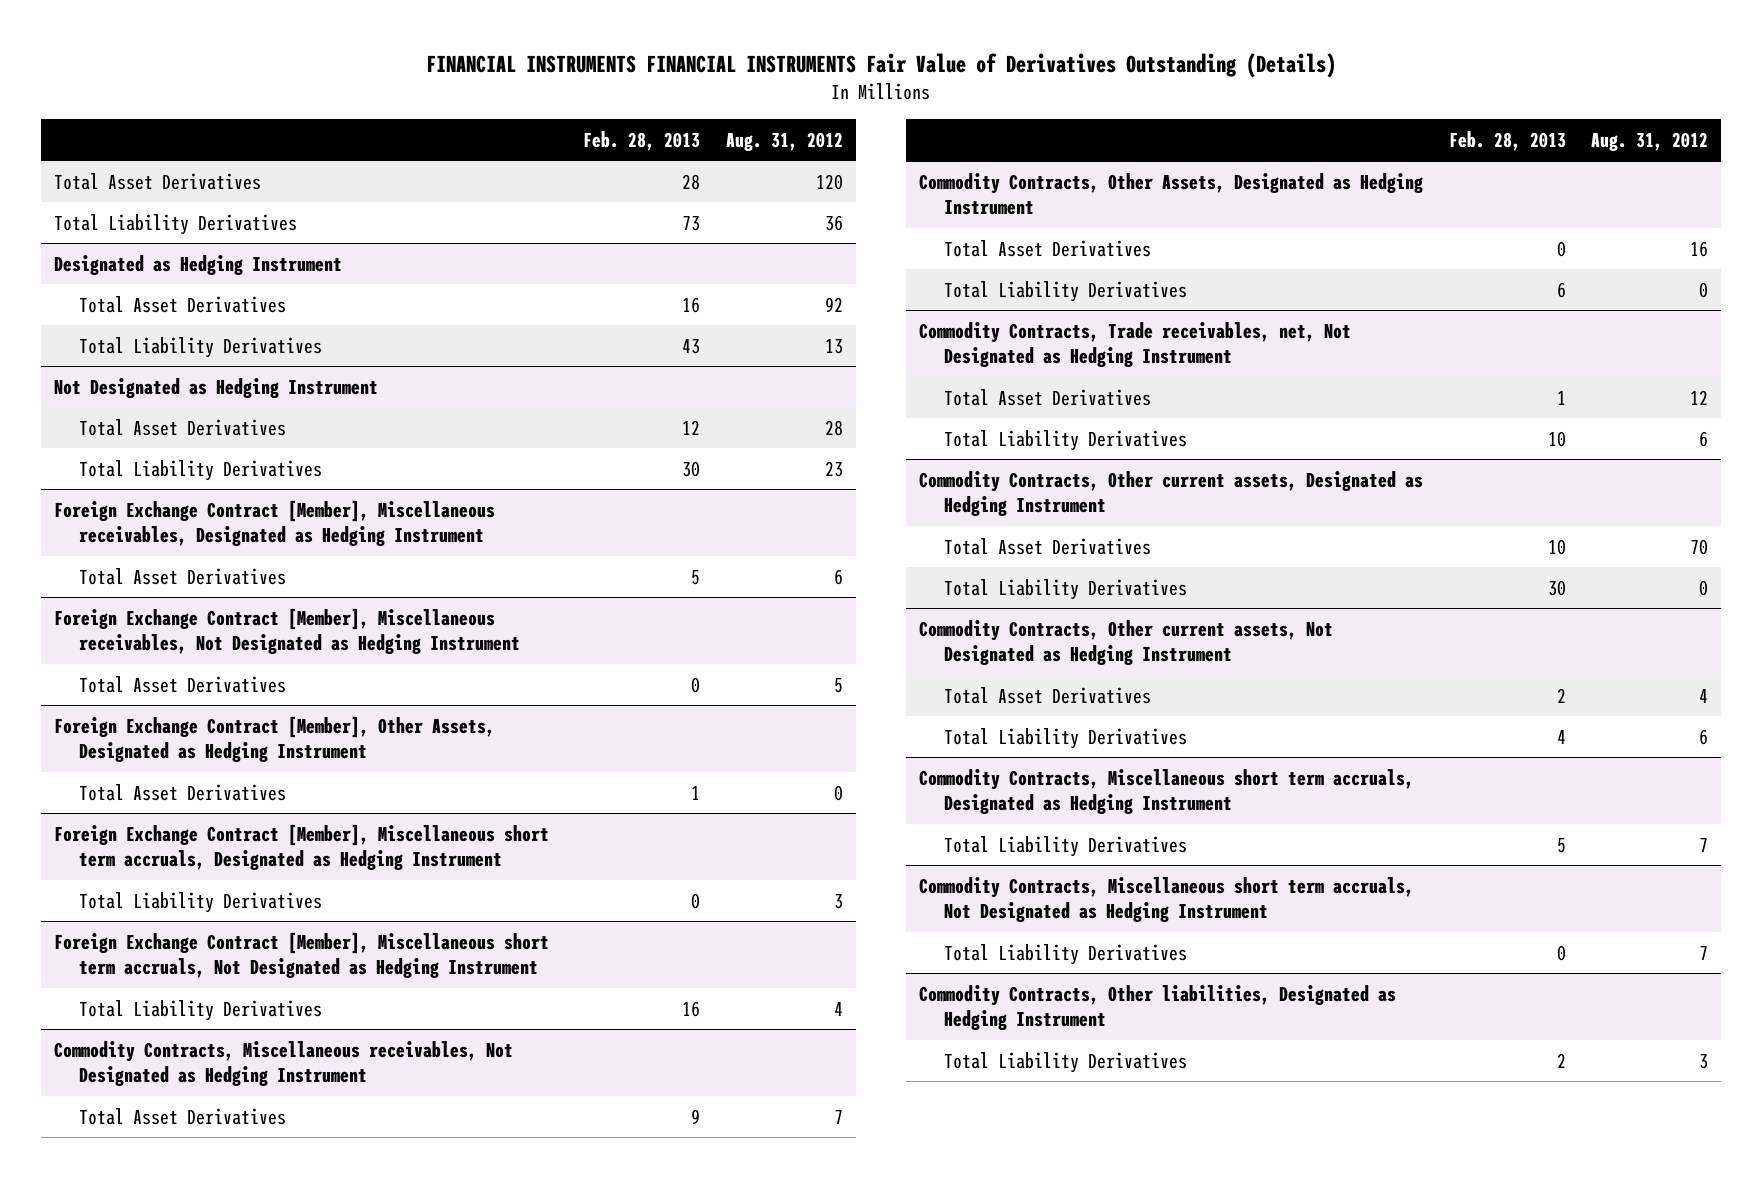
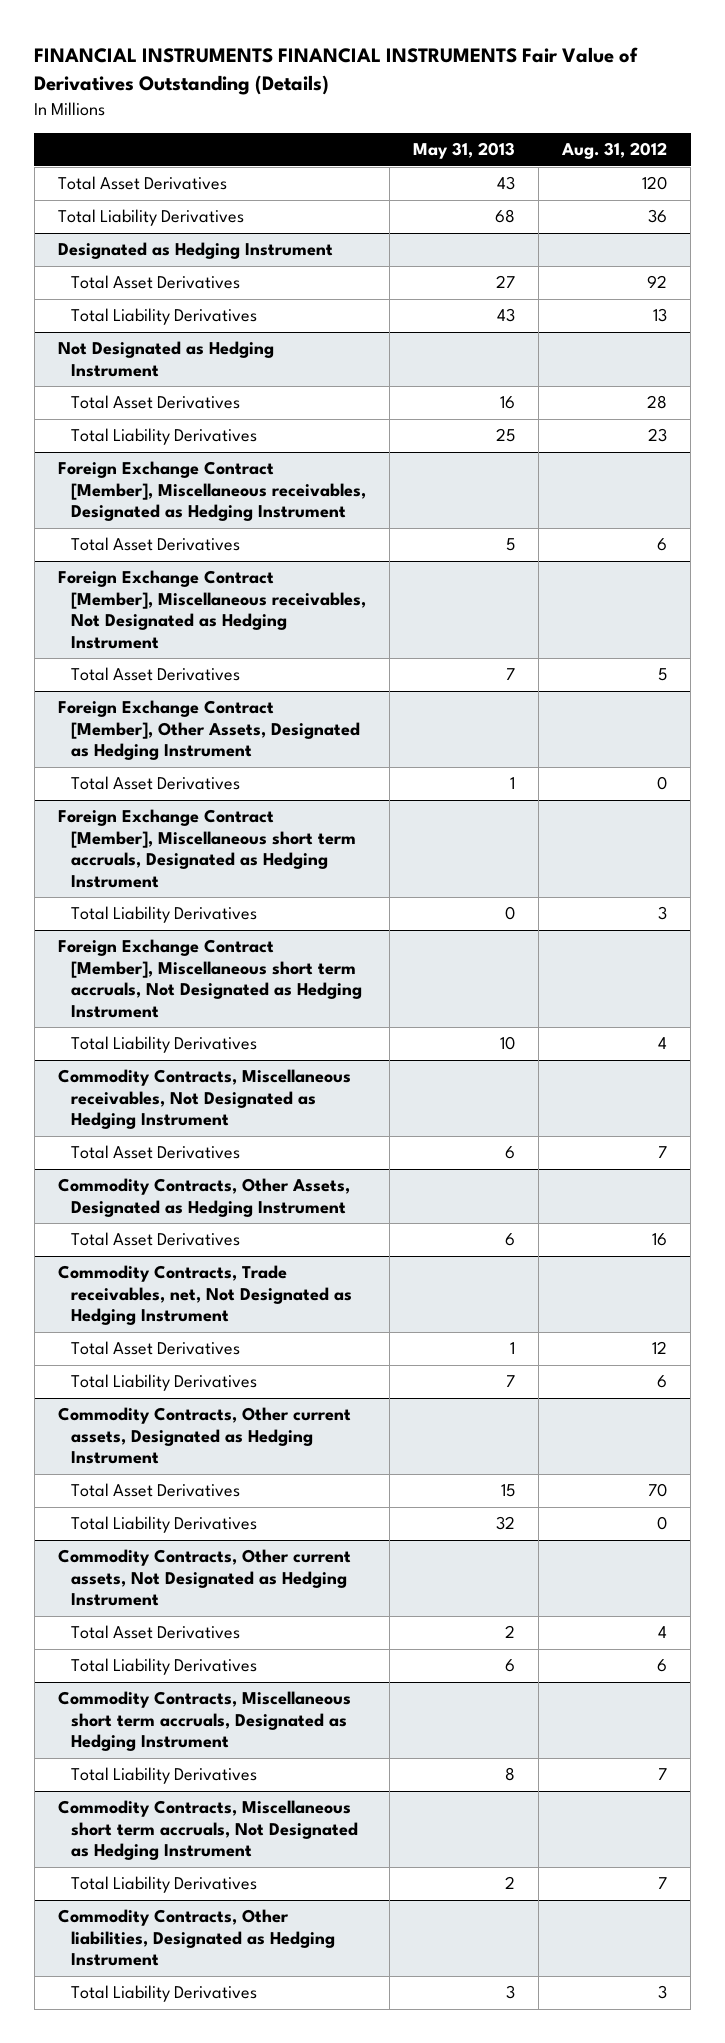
[583,130,701,151] Feb. 28, 2013 -> none
none -> [412,142,515,160] May 31, 2013
[944,280,1188,302] Total Liability Derivatives -> none

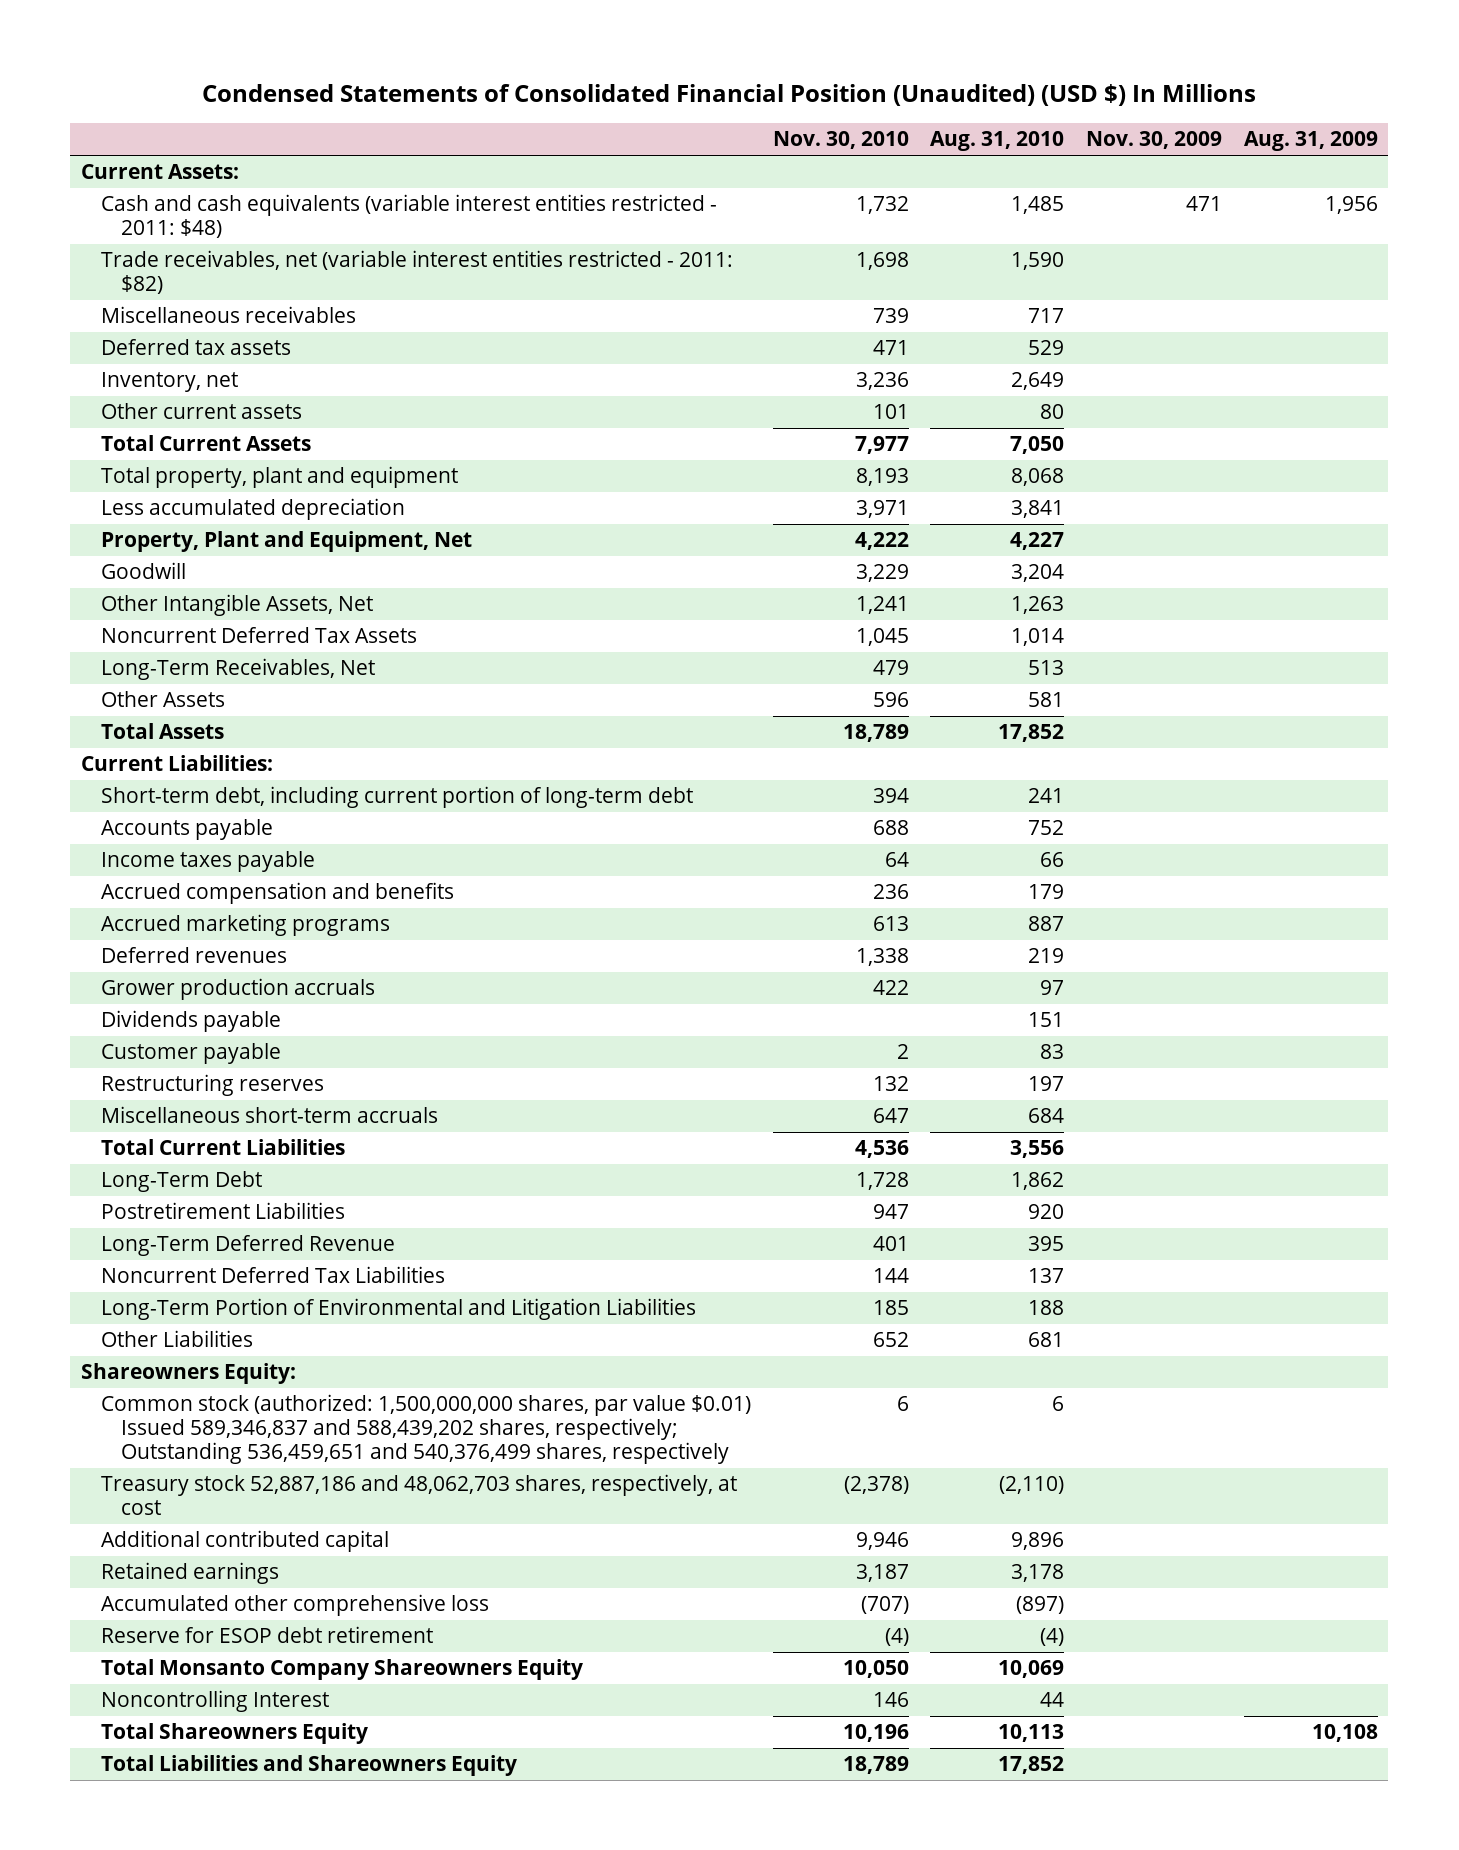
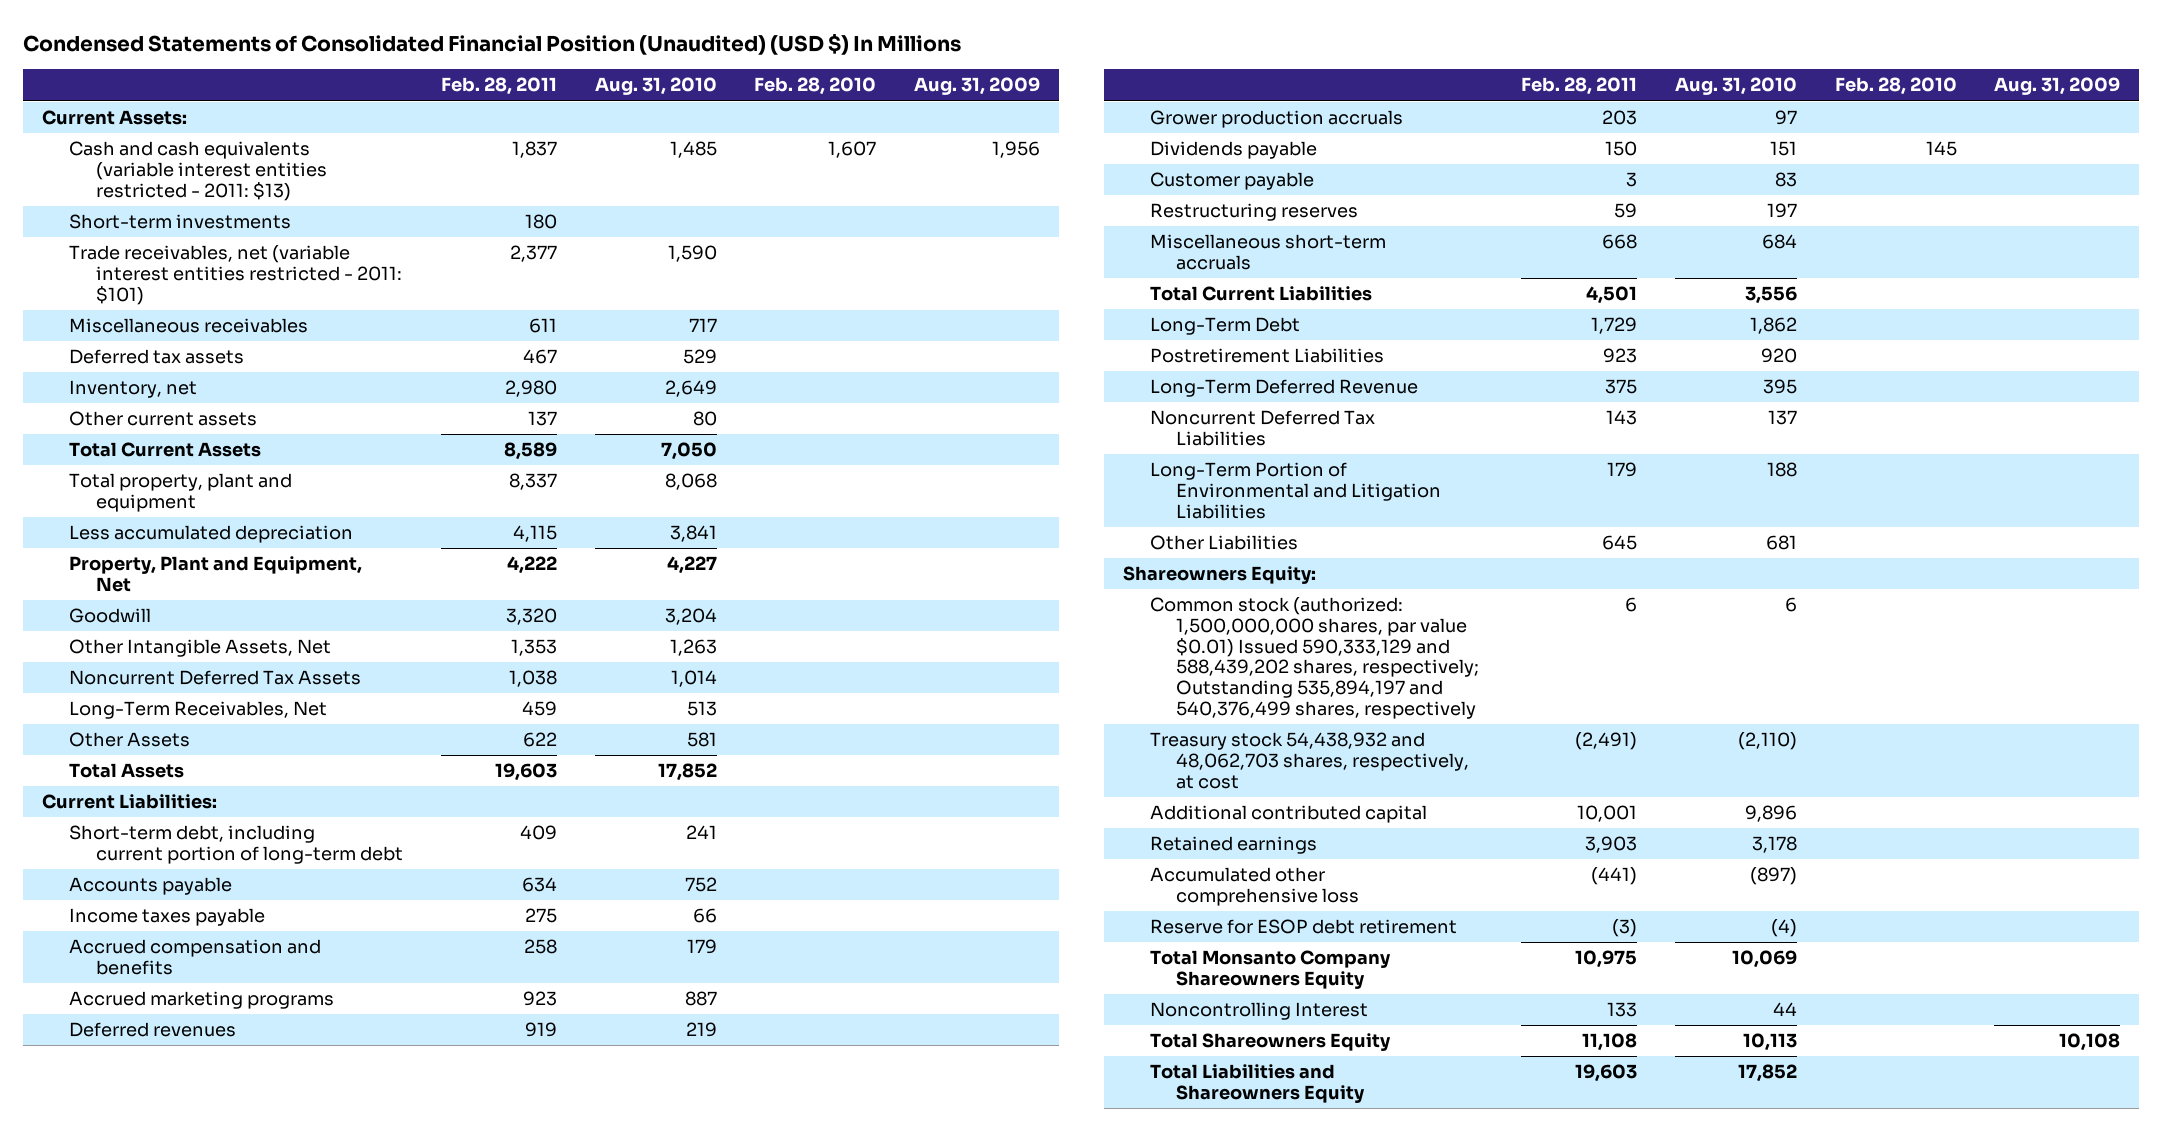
[772,131,909,150] Nov. 30, 2010 -> none
[1085,131,1222,150] Nov. 30, 2009 -> none
none -> [440,77,557,96] Feb. 28, 2011
none -> [754,77,877,96] Feb. 28, 2010
[101,194,718,239] Cash and cash equivalents (variable interest entities restricted - 2011: $48) -> [69,141,328,201] Cash and cash equivalents (variable interest entities restricted - 2011: $13)
none -> [69,214,292,230] Short-term investments
[101,250,734,295] Trade receivables, net (variable interest entities restricted - 2011: $82) -> [69,245,403,305] Trade receivables, net (variable interest entities restricted - 2011: $101)
[101,1394,752,1465] Common stock (authorized: 1,500,000,000 shares, par value $0.01) Issued 589,346,837 and 588,439,202 shares, respectively; Outstanding 536,459,651 and 540,376,499 shares, respectively -> [1149,597,1480,719] Common stock (authorized: 1,500,000,000 shares, par value $0.01) Issued 590,333,129 and 588,439,202 shares, respectively; Outstanding 535,894,197 and 540,376,499 shares, respectively
[101,1474,738,1516] Treasury stock 52,887,186 and 48,062,703 shares, respectively, at cost -> [1149,732,1470,789] Treasury stock 54,438,932 and 48,062,703 shares, respectively, at cost

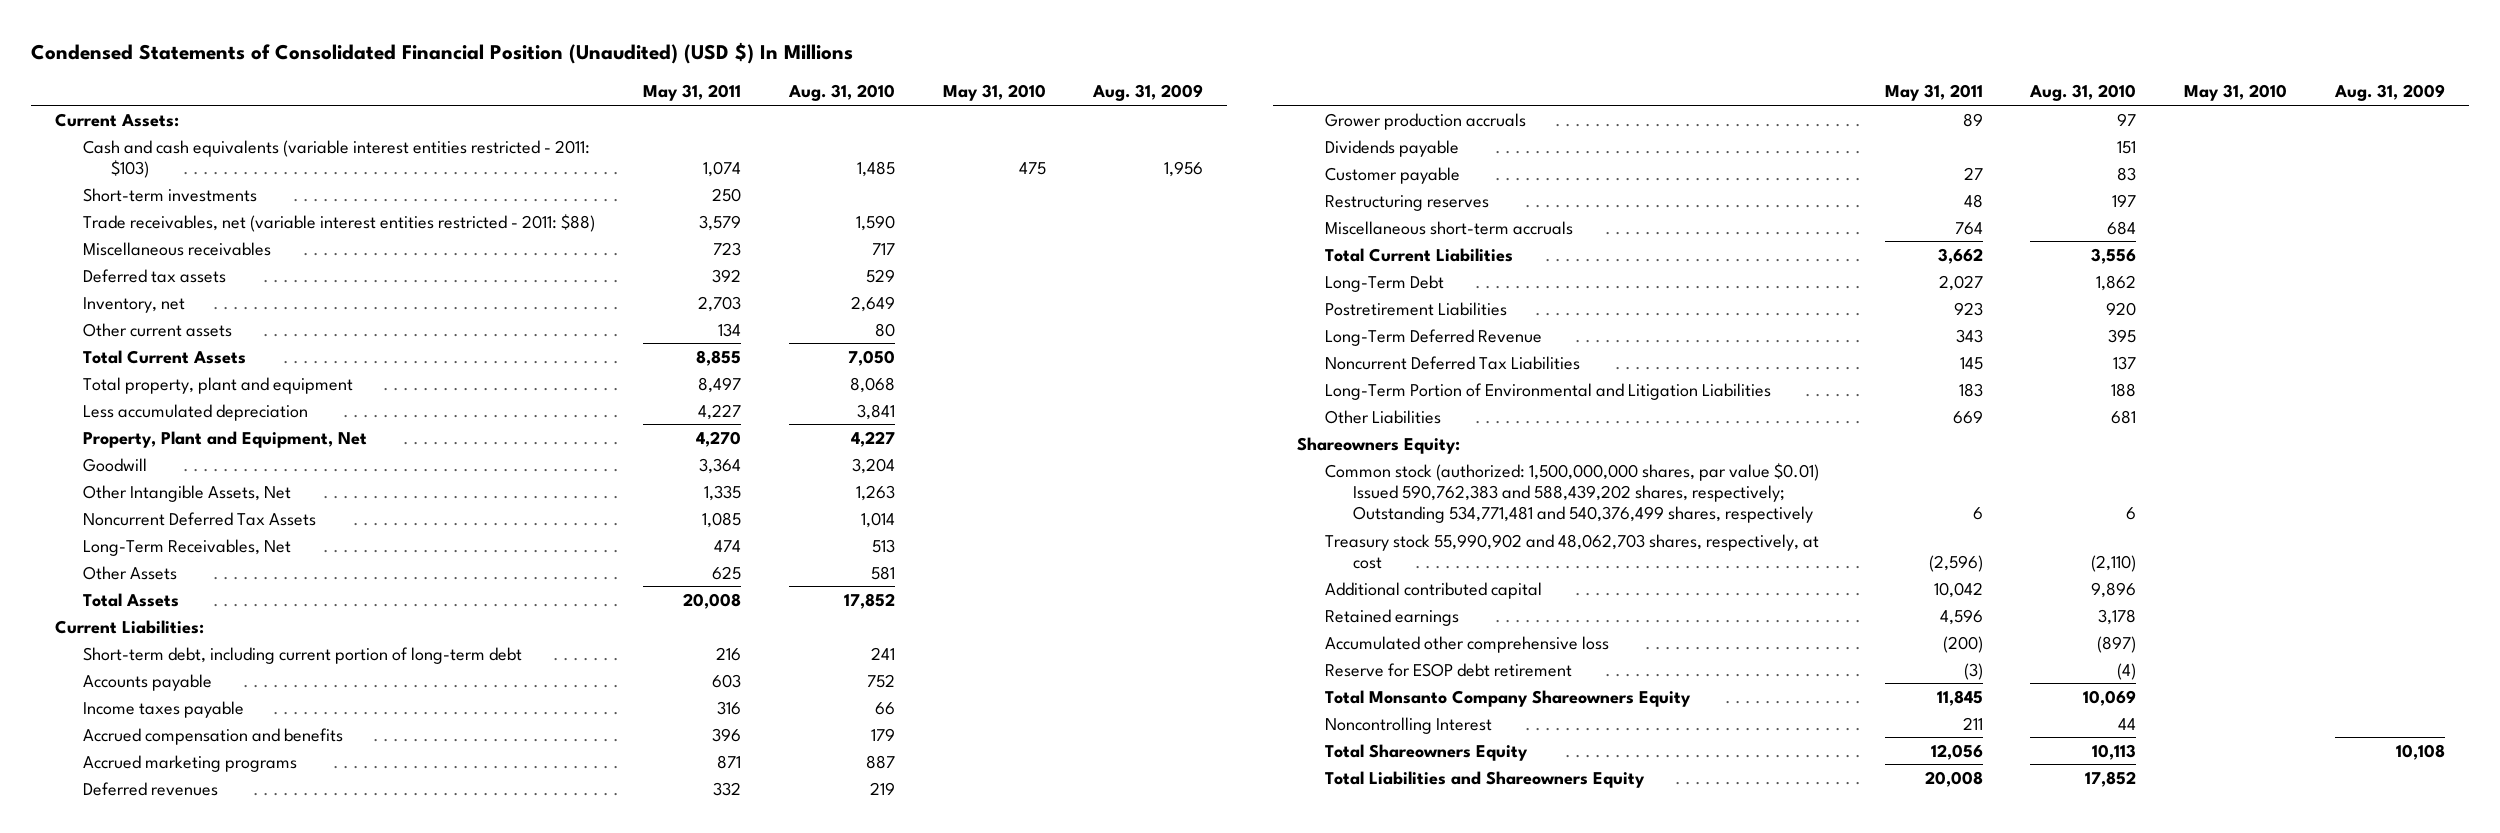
[440,77,557,96] Feb. 28, 2011 -> none
[754,77,877,96] Feb. 28, 2010 -> none
none -> [642,84,741,102] May 31, 2011
none -> [942,84,1046,102] May 31, 2010
[69,141,328,201] Cash and cash equivalents (variable interest entities restricted - 2011: $13) -> [83,139,591,178] Cash and cash equivalents (variable interest entities restricted - 2011: $103)
[69,245,403,305] Trade receivables, net (variable interest entities restricted - 2011: $101) -> [83,213,596,232] Trade receivables, net (variable interest entities restricted - 2011: $88)
[1149,597,1480,719] Common stock (authorized: 1,500,000,000 shares, par value $0.01) Issued 590,333,129 and 588,439,202 shares, respectively; Outstanding 535,894,197 and 540,376,499 shares, respectively -> [1324,462,1819,523] Common stock (authorized: 1,500,000,000 shares, par value $0.01) Issued 590,762,383 and 588,439,202 shares, respectively; Outstanding 534,771,481 and 540,376,499 shares, respectively
[1149,732,1470,789] Treasury stock 54,438,932 and 48,062,703 shares, respectively, at cost -> [1324,533,1819,569] Treasury stock 55,990,902 and 48,062,703 shares, respectively, at cost

